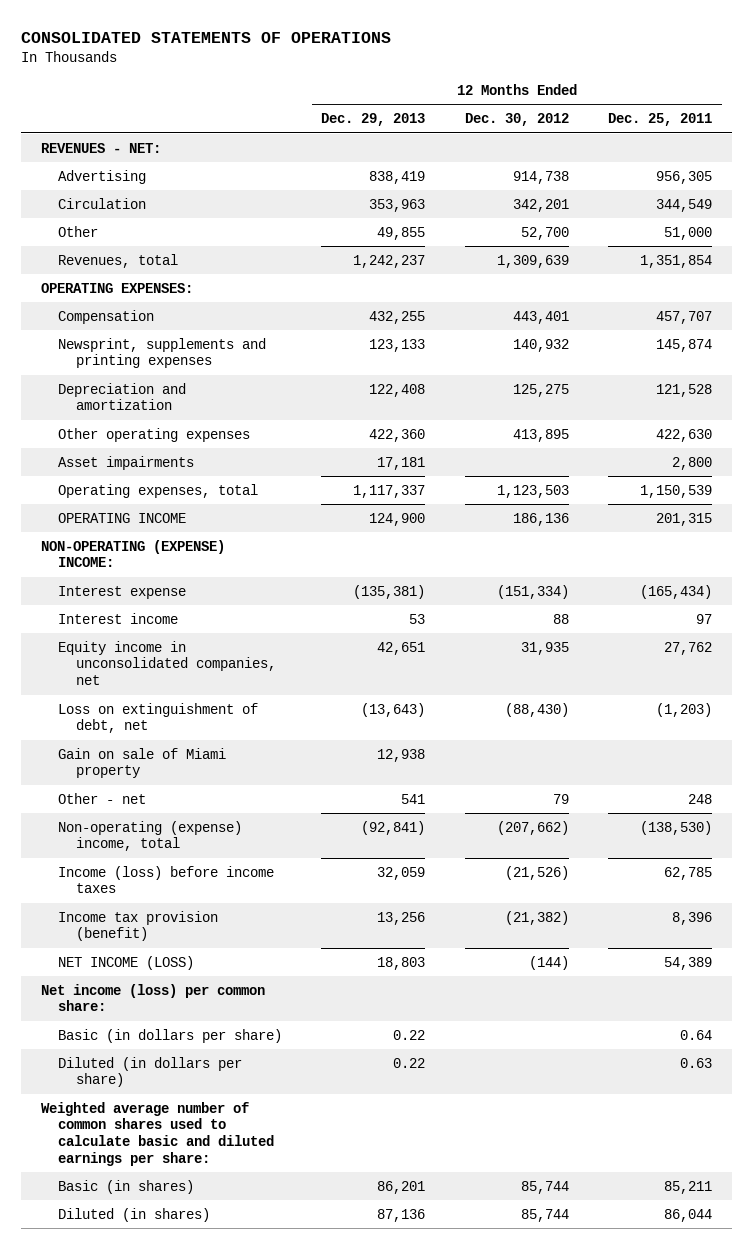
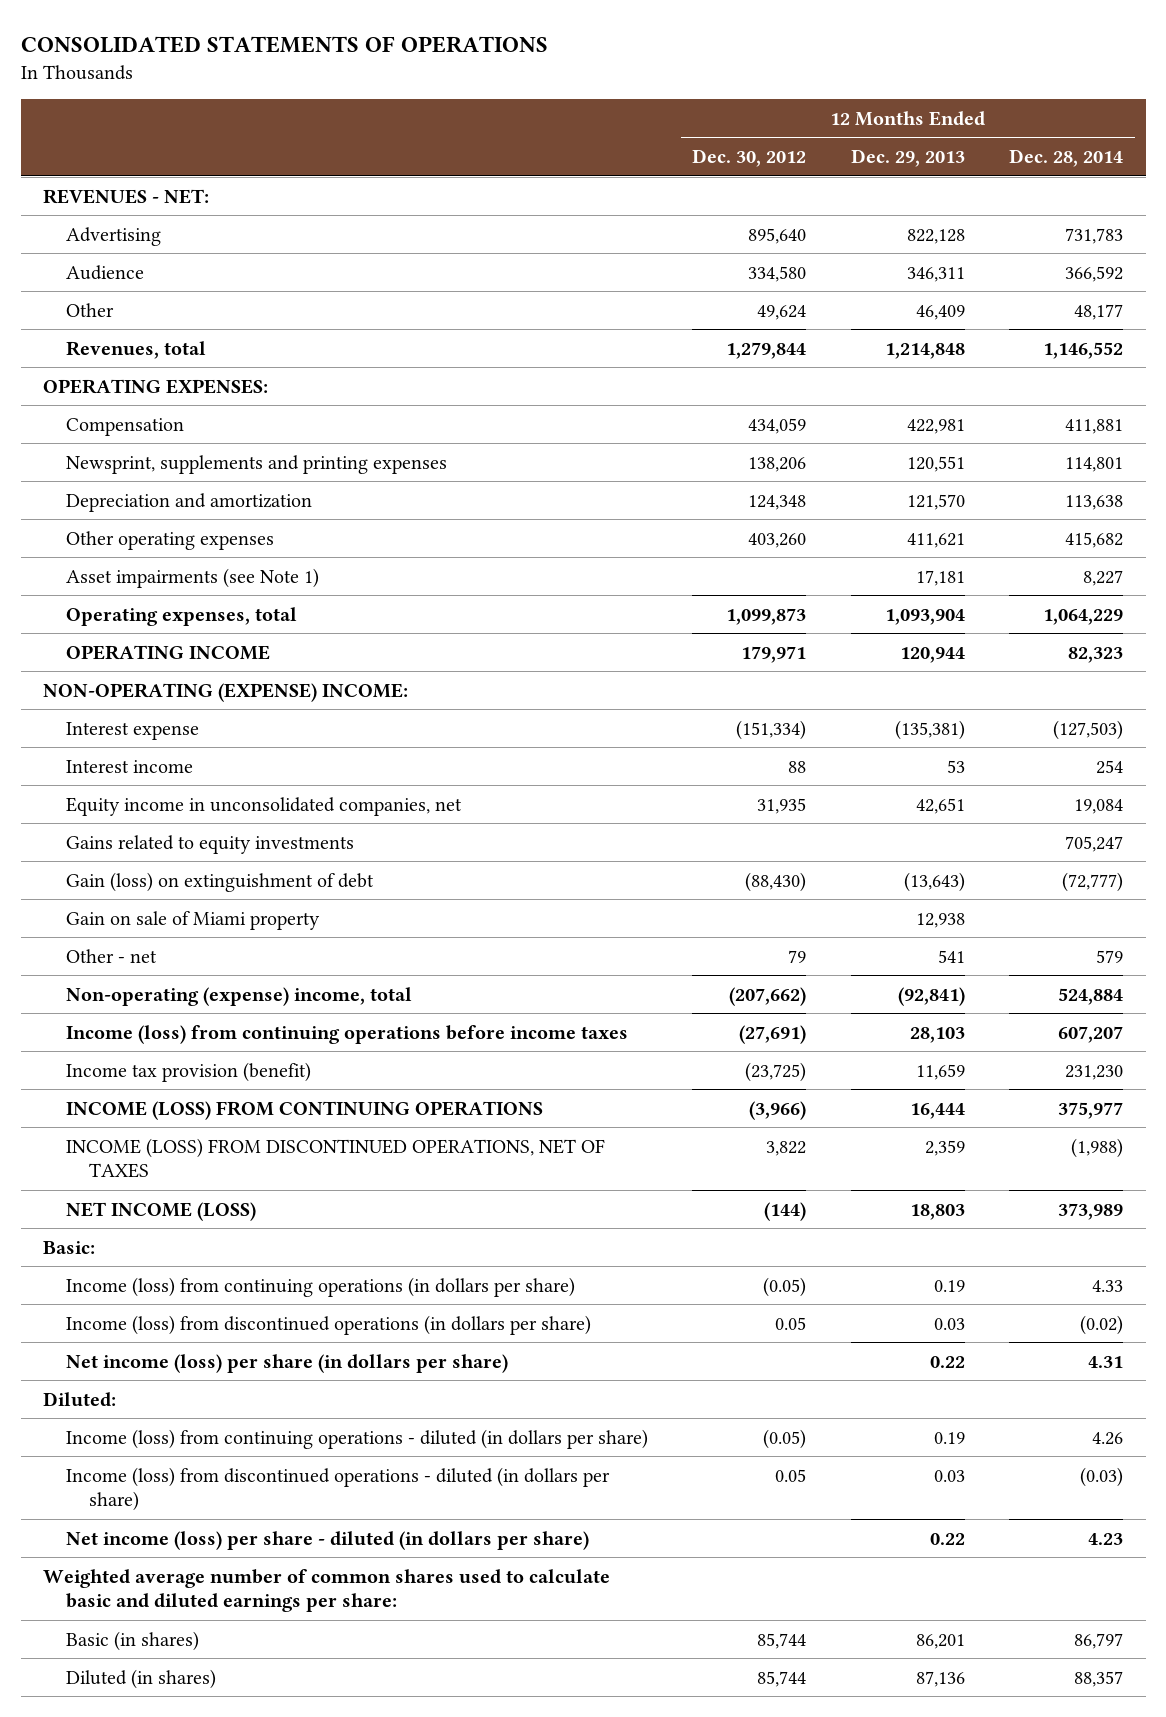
[607,113,712,127] Dec. 25, 2011 -> none
none -> [1009,149,1124,168] Dec. 28, 2014
[58,197,147,209] Circulation -> none
[369,170,426,184] 838,419 -> [906,228,965,244] 822,128
[512,170,569,184] 914,738 -> [748,227,807,244] 895,640
none -> [65,264,144,280] Audience
[377,226,426,240] 49,855 -> [915,304,965,320] 46,409
[520,226,569,240] 52,700 -> [757,304,807,320] 49,624
[353,254,426,268] 1,242,237 -> [884,342,965,359] 1,214,848
[496,254,569,268] 1,309,639 -> [726,341,807,359] 1,279,844
[369,310,426,324] 432,255 -> [906,418,965,434] 422,981
[512,310,569,324] 443,401 -> [748,417,807,434] 434,059
[369,338,426,352] 123,133 -> [906,455,965,472] 120,551
[512,338,569,352] 140,932 -> [748,456,807,472] 138,206
[369,383,426,397] 122,408 -> [906,493,965,510] 121,570
[512,383,569,397] 125,275 -> [748,494,807,510] 124,348
[369,428,426,442] 422,360 -> [906,532,965,548] 411,621
[512,428,569,442] 413,895 -> [748,532,807,548] 403,260
[58,455,195,470] Asset impairments -> [65,567,319,588] Asset impairments (see Note 1)
[353,484,426,498] 1,117,337 -> [884,608,965,625] 1,093,904
[496,484,569,498] 1,123,503 -> [726,607,807,625] 1,099,873
[369,512,426,526] 124,900 -> [899,646,965,663] 120,944
[512,512,569,526] 186,136 -> [741,645,807,663] 179,971
none -> [65,834,354,854] Gains related to equity investments
[58,702,259,734] Loss on extinguishment of debt, net -> [65,871,374,892] Gain (loss) on extinguishment of debt
[58,865,275,894] Income (loss) before income taxes -> [65,1024,628,1044] Income (loss) from continuing operations before income taxes
[377,866,426,880] 32,059 -> [909,1026,965,1043] 28,103
[504,865,569,880] (21,526) -> [739,1024,807,1044] (27,691)
[377,911,426,925] 13,256 -> [915,1063,965,1080] 11,659
[504,910,569,925] (21,382) -> [745,1061,807,1082] (23,725)
none -> [65,1100,543,1120] INCOME (LOSS) FROM CONTINUING OPERATIONS
none -> [65,1137,605,1179] INCOME (LOSS) FROM DISCONTINUED OPERATIONS, NET OF TAXES
[40,983,265,1012] Net income (loss) per common share: -> [42,1240,95,1254] Basic:
none -> [65,1276,575,1297] Income (loss) from continuing operations (in dollars per share)
none -> [65,1314,591,1335] Income (loss) from discontinued operations (in dollars per share)
[58,1028,283,1043] Basic (in dollars per share) -> [65,1353,508,1373] Net income (loss) per share (in dollars per share)
none -> [42,1391,116,1407] Diluted:
none -> [65,1428,648,1449] Income (loss) from continuing operations - diluted (in dollars per share)
none -> [65,1466,610,1512] Income (loss) from discontinued operations - diluted (in dollars per share)
[58,1056,243,1088] Diluted (in dollars per share) -> [65,1530,589,1550] Net income (loss) per share - diluted (in dollars per share)

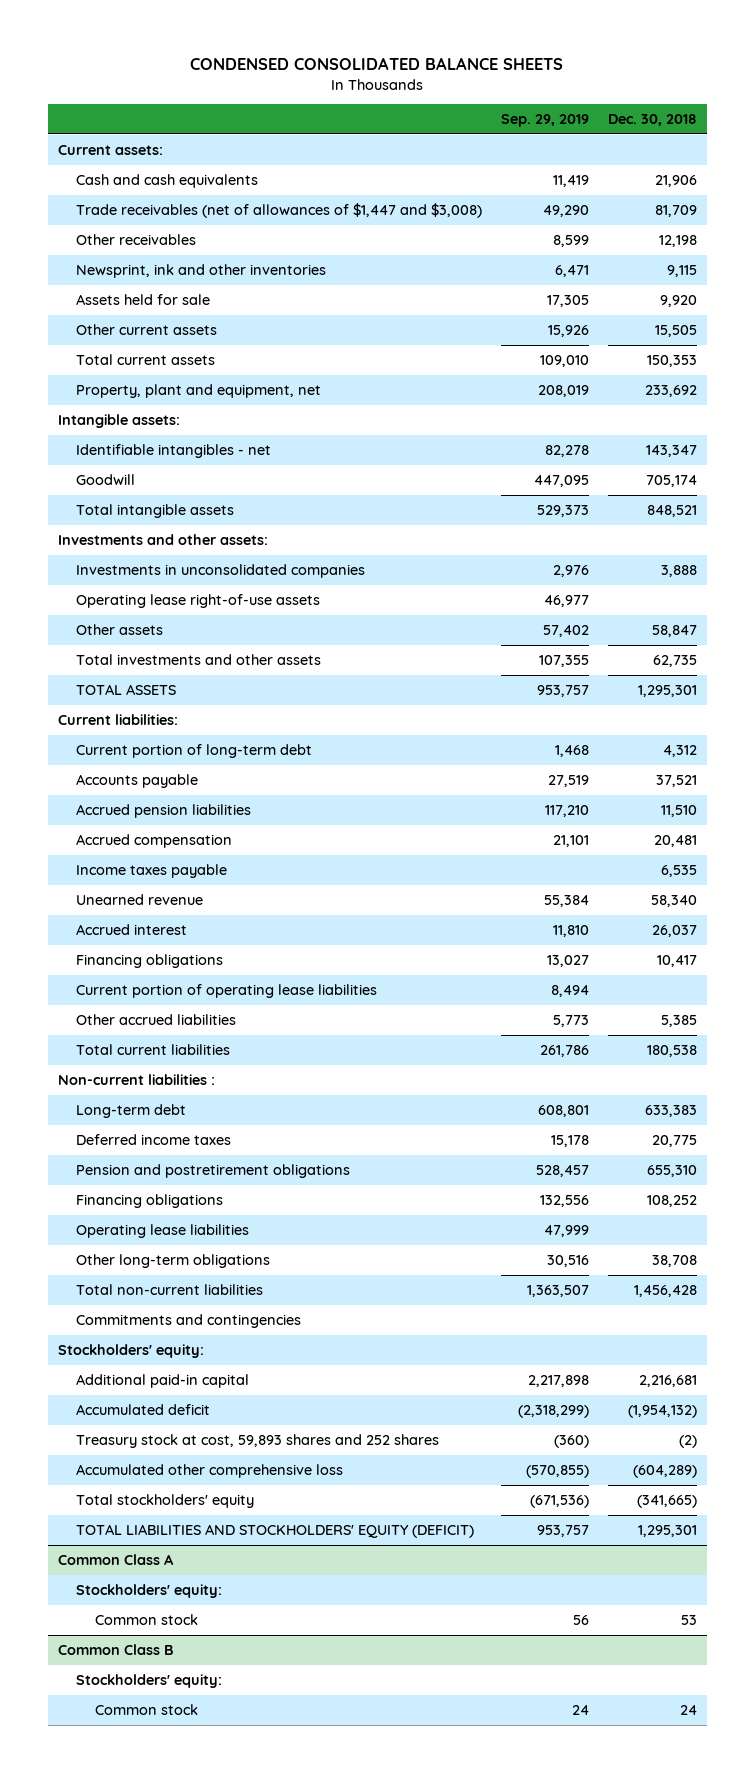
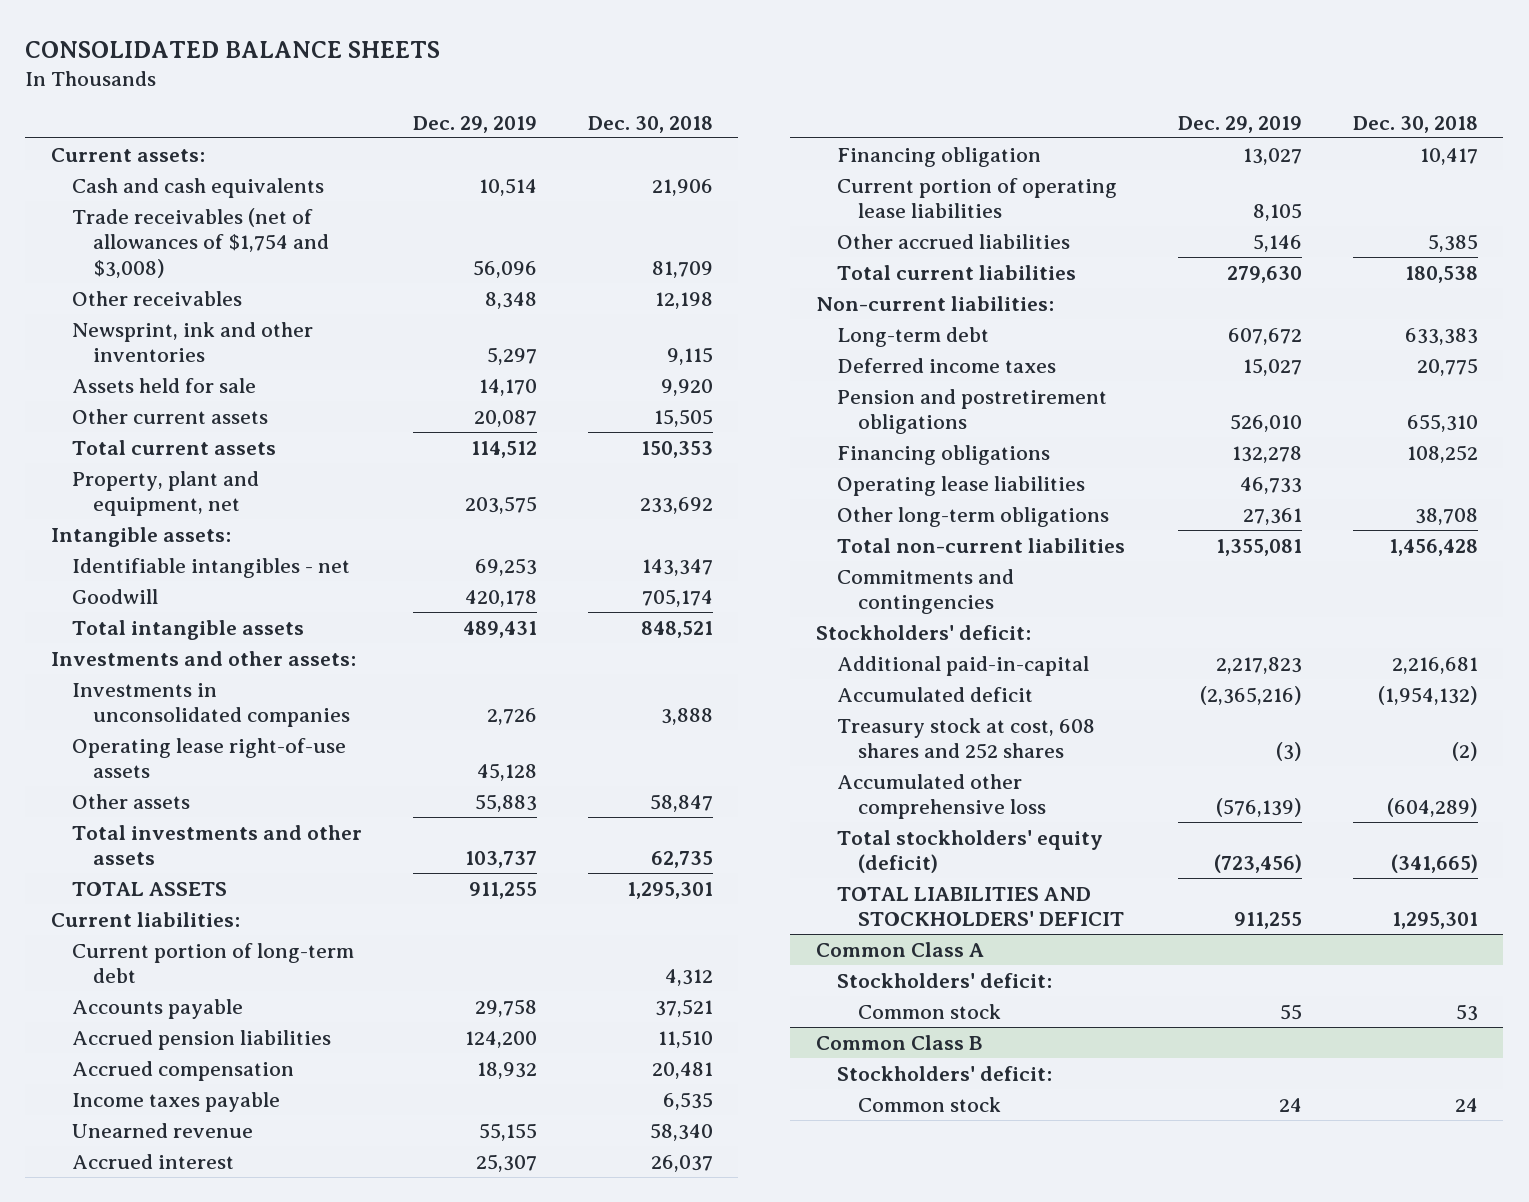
[190,57,564,71] CONDENSED CONSOLIDATED BALANCE SHEETS -> [25,40,441,58] CONSOLIDATED BALANCE SHEETS
[501,113,590,127] Sep. 29, 2019 -> none
none -> [412,115,537,133] Dec. 29, 2019
[76,202,483,218] Trade receivables (net of allowances of $1,447 and $3,008) -> [72,207,330,278] Trade receivables (net of allowances of $1,754 and $3,008)
[76,953,224,968] Financing obligations -> [837,146,1042,167] Financing obligation
[57,1073,215,1085] Non-current liabilities : -> [815,295,1054,311] Non-current liabilities:
[57,1343,204,1358] Stockholders' equity: -> [815,624,1031,640] Stockholders' deficit:
[76,1373,250,1388] Additional paid-in capital -> [837,655,1090,676] Additional paid-in-capital
[76,1433,440,1448] Treasury stock at cost, 59,893 shares and 252 shares -> [837,717,1096,760] Treasury stock at cost, 608 shares and 252 shares
[76,1493,255,1508] Total stockholders' equity -> [837,829,1104,874] Total stockholders' equity (deficit)
[76,1523,475,1538] TOTAL LIABILITIES AND STOCKHOLDERS' EQUITY (DEFICIT) -> [837,886,1125,927] TOTAL LIABILITIES AND STOCKHOLDERS' DEFICIT
[76,1583,223,1598] Stockholders' equity: -> [837,972,1053,988] Stockholders' deficit:
[76,1673,223,1688] Stockholders' equity: -> [837,1065,1053,1081] Stockholders' deficit:

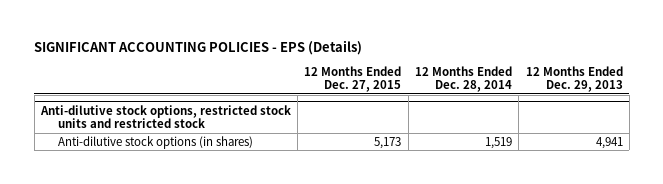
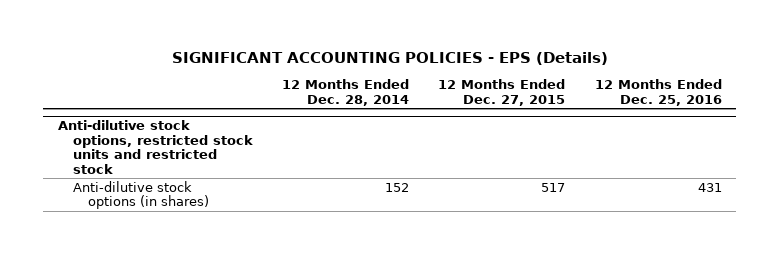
[525,65,623,93] 12 Months Ended Dec. 29, 2013 -> none
none -> [594,78,722,106] 12 Months Ended Dec. 25, 2016
[374,136,402,149] 5,173 -> [541,182,566,192] 517
[485,136,513,149] 1,519 -> [385,182,410,192] 152

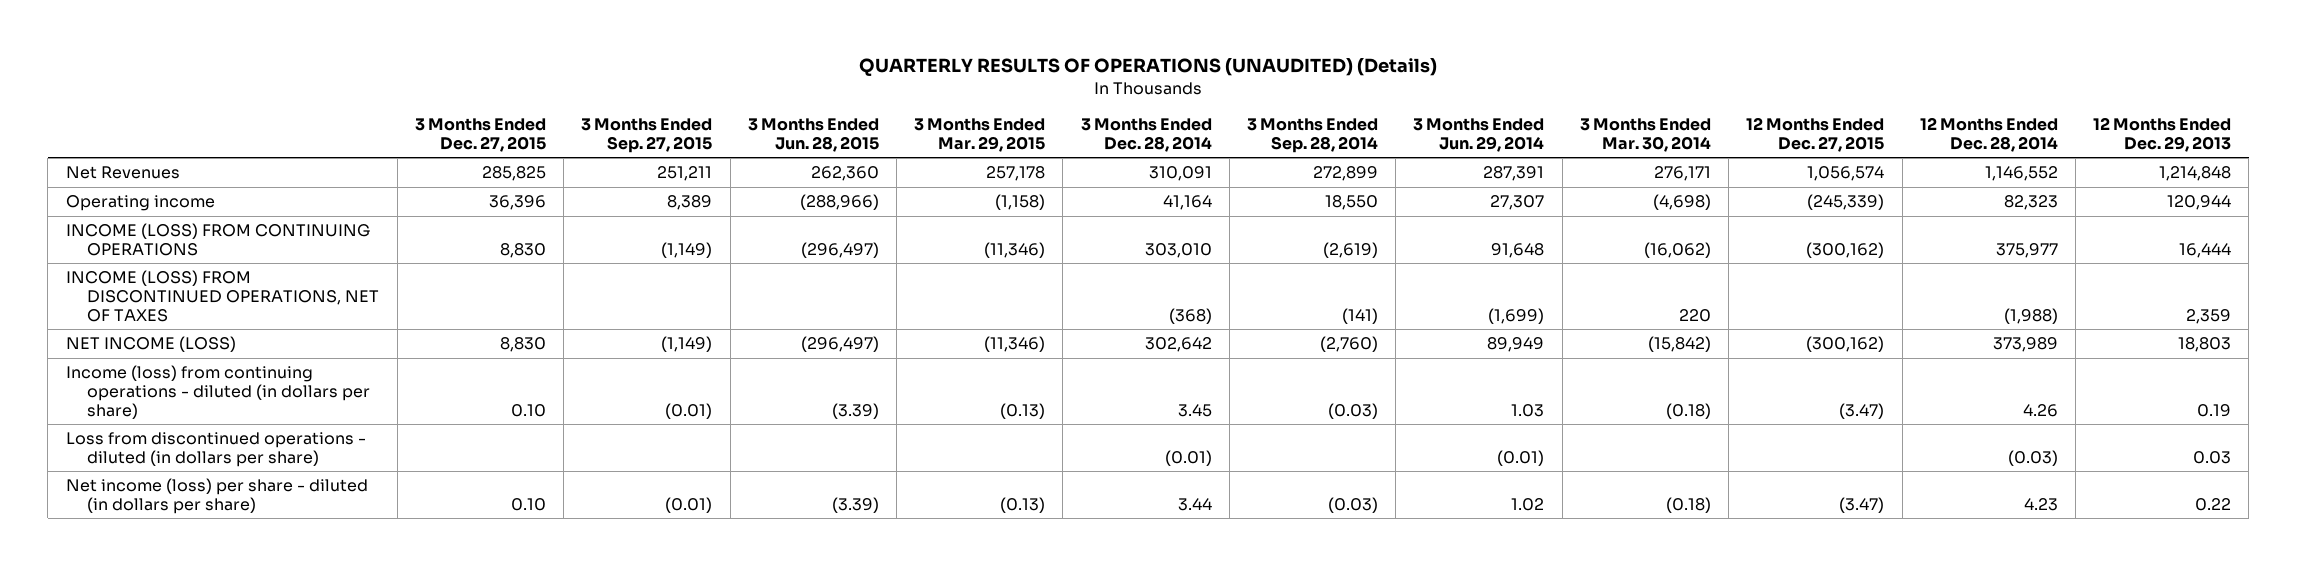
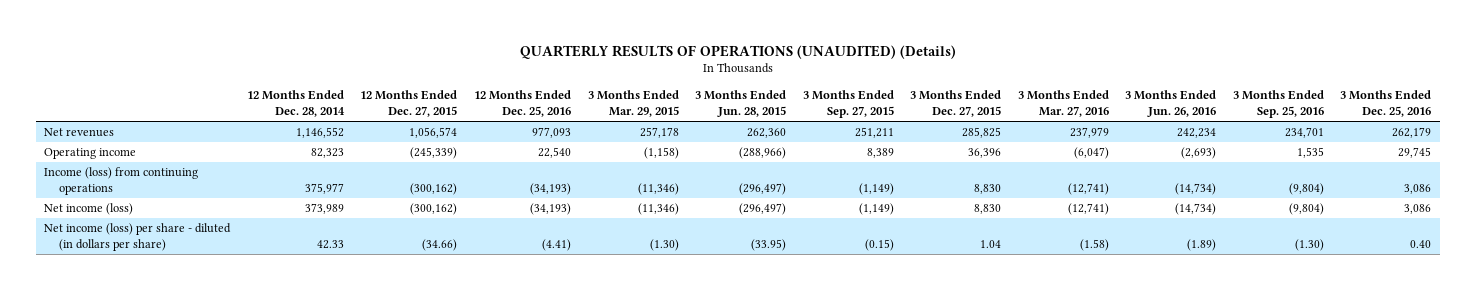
[1080,117,1212,152] 3 Months Ended Dec. 28, 2014 -> none
[1247,117,1379,153] 3 Months Ended Sep. 28, 2014 -> none
[1413,117,1545,152] 3 Months Ended Jun. 29, 2014 -> none
[1579,117,1711,152] 3 Months Ended Mar. 30, 2014 -> none
[2093,116,2232,152] 12 Months Ended Dec. 29, 2013 -> none
none -> [473,90,571,118] 12 Months Ended Dec. 25, 2016
none -> [1017,90,1109,118] 3 Months Ended Mar. 27, 2016
none -> [1125,90,1217,118] 3 Months Ended Jun. 26, 2016
none -> [1232,90,1324,119] 3 Months Ended Sep. 25, 2016
none -> [1340,90,1432,118] 3 Months Ended Dec. 25, 2016
[65,166,180,180] Net Revenues -> [44,128,115,138] Net revenues
[65,270,380,322] INCOME (LOSS) FROM DISCONTINUED OPERATIONS, NET OF TAXES -> none
[65,365,371,419] Income (loss) from continuing operations - diluted (in dollars per share) -> none
[65,432,366,467] Loss from discontinued operations - diluted (in dollars per share) -> none
[65,223,370,256] INCOME (LOSS) FROM CONTINUING OPERATIONS -> [44,167,199,196] Income (loss) from continuing operations
[65,336,236,353] NET INCOME (LOSS) -> [44,203,134,216] Net income (loss)
[510,497,546,511] 0.10 -> [980,240,1002,249] 1.04
[665,496,713,513] (0.01) -> [864,239,894,252] (0.15)
[831,496,879,513] (3.39) -> [751,239,787,252] (33.95)
[1000,496,1046,513] (0.13) -> [649,239,679,252] (1.30)
[1839,496,1885,513] (3.47) -> [422,239,458,252] (34.66)
[2023,497,2058,511] 4.23 -> [316,240,344,250] 42.33

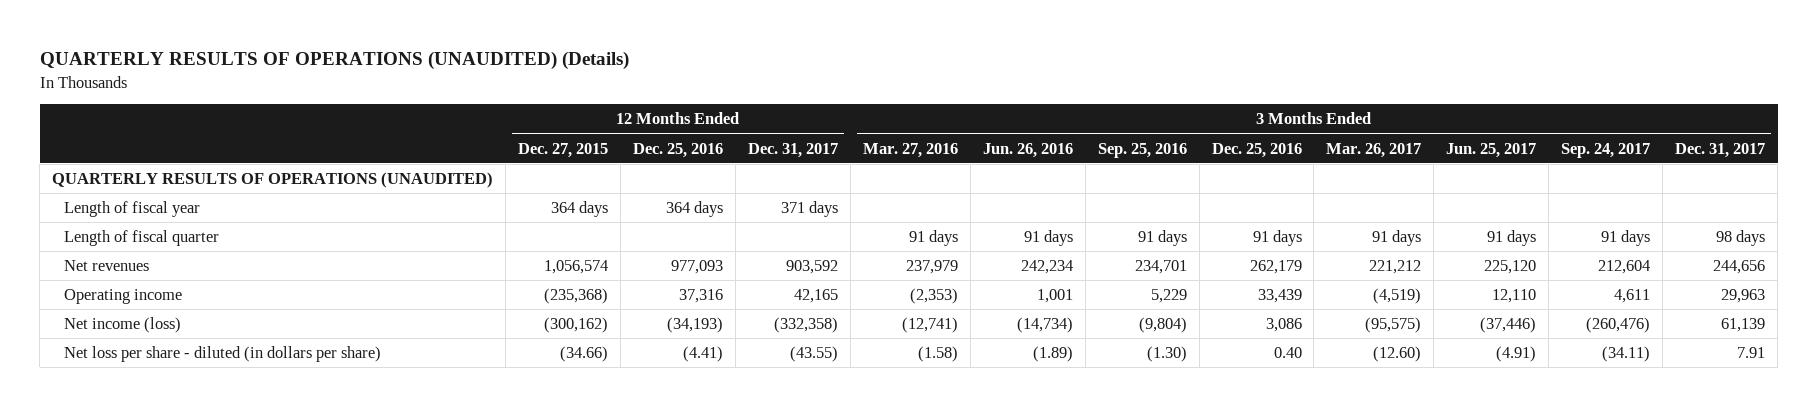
[246,90,345,118] 12 Months Ended Dec. 28, 2014 -> none
[587,90,679,118] 3 Months Ended Mar. 29, 2015 -> none
[695,90,787,118] 3 Months Ended Jun. 28, 2015 -> none
[802,90,894,119] 3 Months Ended Sep. 27, 2015 -> none
[910,90,1002,118] 3 Months Ended Dec. 27, 2015 -> none
none -> [747,142,838,158] Dec. 31, 2017
none -> [1326,142,1422,158] Mar. 26, 2017
none -> [1446,142,1537,158] Jun. 25, 2017
none -> [1561,142,1651,158] Sep. 24, 2017
none -> [1675,142,1766,158] Dec. 31, 2017
none -> [52,171,494,188] QUARTERLY RESULTS OF OPERATIONS (UNAUDITED)
none -> [64,200,201,217] Length of fiscal year
none -> [64,229,220,246] Length of fiscal quarter
[44,167,199,196] Income (loss) from continuing operations -> none
[410,147,458,160] (245,339) -> [544,287,609,304] (235,368)
[537,147,571,159] 22,540 -> [678,288,723,303] 37,316
[1073,147,1109,160] (6,047) -> [909,287,958,304] (2,353)
[1181,147,1217,160] (2,693) -> [1036,288,1073,303] 1,001
[1296,147,1324,159] 1,535 -> [1150,288,1187,303] 5,229
[1398,147,1432,159] 29,745 -> [1257,288,1302,303] 33,439
[44,223,232,252] Net income (loss) per share - diluted (in dollars per share) -> [64,345,382,362] Net loss per share - diluted (in dollars per share)

